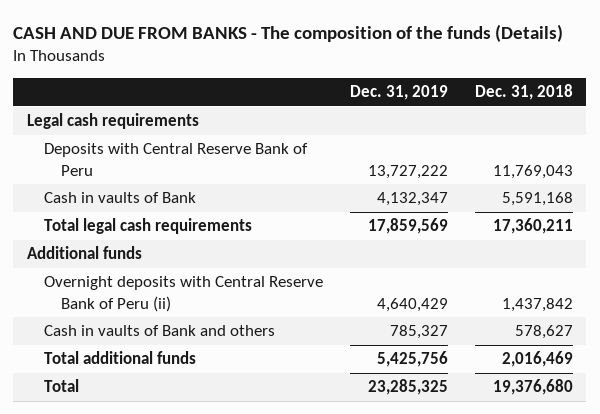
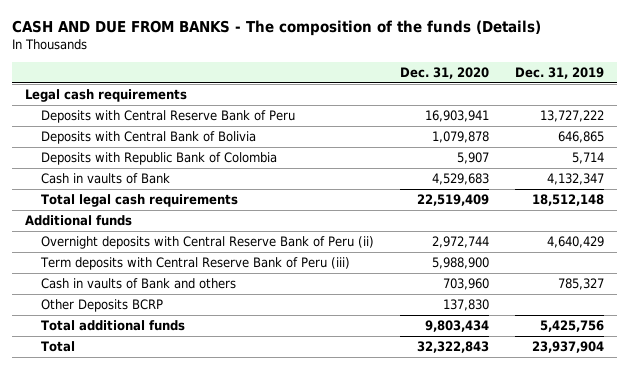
[474,83,573,100] Dec. 31, 2018 -> none
none -> [400,66,490,79] Dec. 31, 2020
none -> [41,131,257,145] Deposits with Central Bank of Bolivia
none -> [41,152,278,166] Deposits with Republic Bank of Colombia
[368,218,449,235] 17,859,569 -> [532,194,605,207] 18,512,148
none -> [40,257,351,271] Term deposits with Central Reserve Bank of Peru (iii)
none -> [41,299,164,313] Other Deposits BCRP
[368,379,449,396] 23,285,325 -> [532,341,605,354] 23,937,904

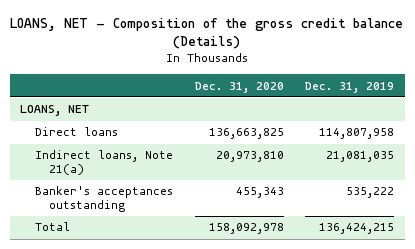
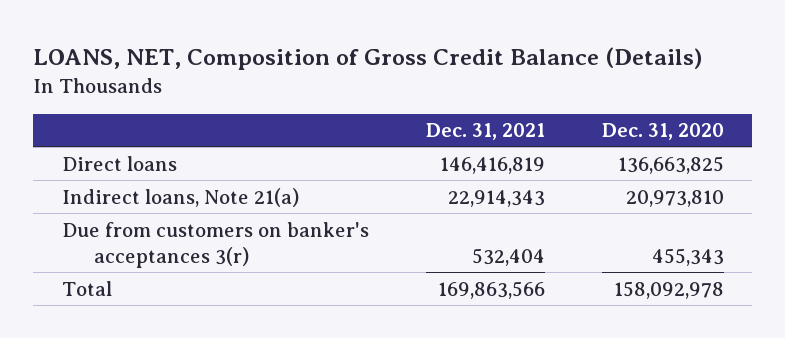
[10,17,404,50] LOANS, NET - Composition of the gross credit balance (Details) -> [33,47,703,71] LOANS, NET, Composition of Gross Credit Balance (Details)
[305,81,395,93] Dec. 31, 2019 -> none
none -> [425,123,545,141] Dec. 31, 2021
[20,105,90,117] LOANS, NET -> none
[34,186,173,213] Banker's acceptances outstanding -> [61,221,369,268] Due from customers on banker's acceptances 3(r)

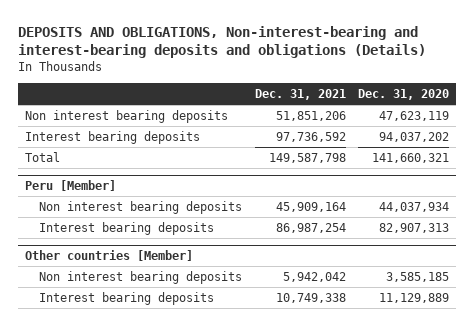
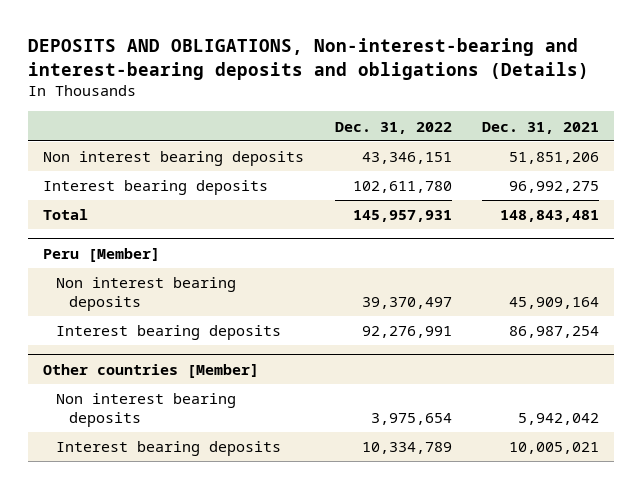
[358,88,450,100] Dec. 31, 2020 -> none
none -> [334,121,452,134] Dec. 31, 2022
[275,131,346,142] 97,736,592 -> [508,181,599,194] 96,992,275
[268,152,346,163] 149,587,798 -> [499,210,599,223] 148,843,481
[275,292,346,303] 10,749,338 -> [508,442,599,455] 10,005,021

